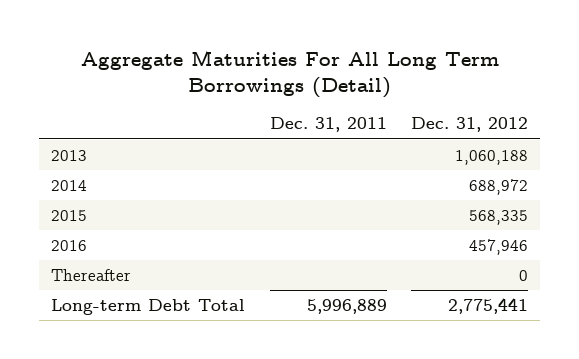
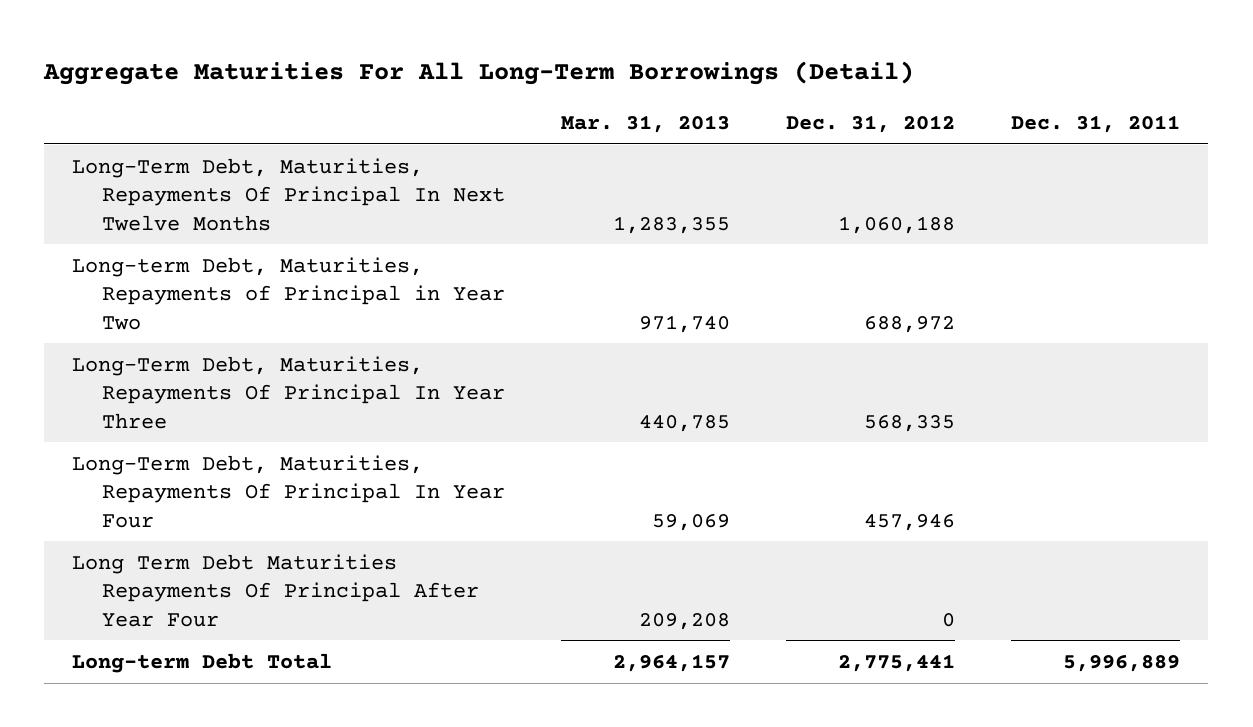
[80,49,499,98] Aggregate Maturities For All Long Term Borrowings (Detail) -> [43,60,915,85] Aggregate Maturities For All Long-Term Borrowings (Detail)
none -> [561,114,731,133] Mar. 31, 2013
[51,149,88,161] 2013 -> [72,157,506,231] Long-Term Debt, Maturities, Repayments Of Principal In Next Twelve Months
[51,179,88,191] 2014 -> [72,256,506,330] Long-term Debt, Maturities, Repayments of Principal in Year Two
[51,209,88,221] 2015 -> [72,355,506,429] Long-Term Debt, Maturities, Repayments Of Principal In Year Three
[51,239,88,251] 2016 -> [72,454,506,528] Long-Term Debt, Maturities, Repayments Of Principal In Year Four
[51,268,132,281] Thereafter -> [72,553,480,627] Long Term Debt Maturities Repayments Of Principal After Year Four

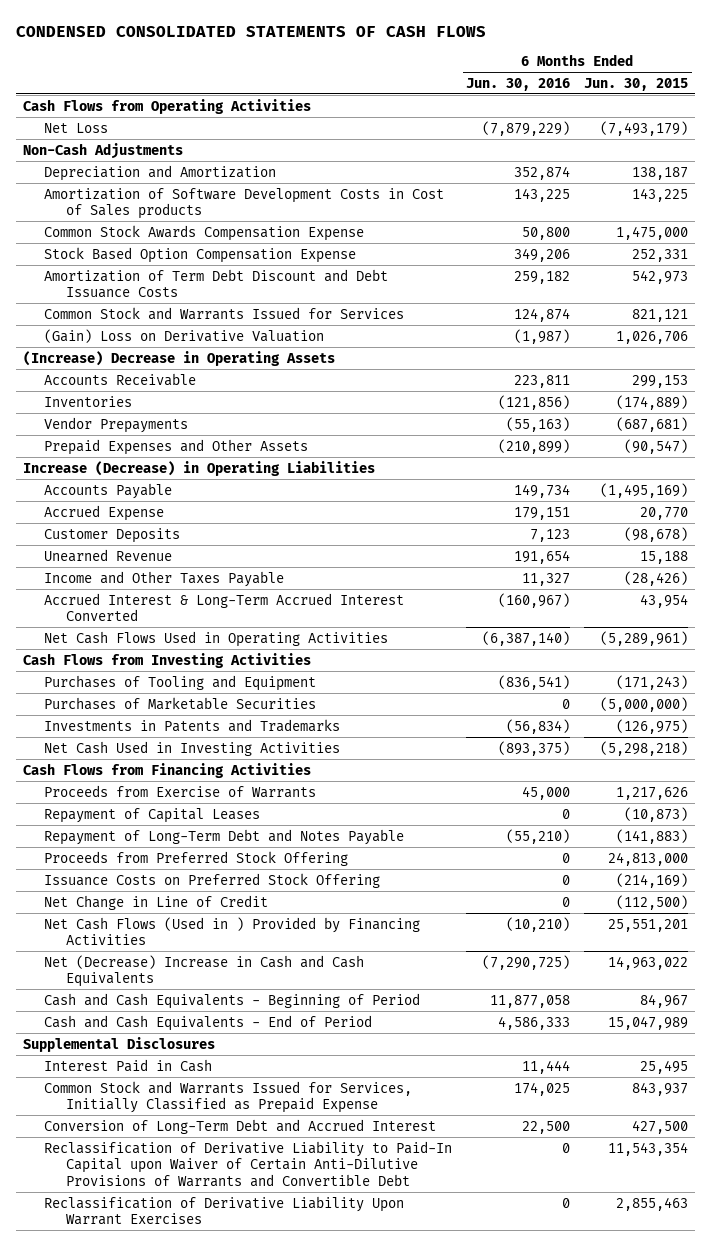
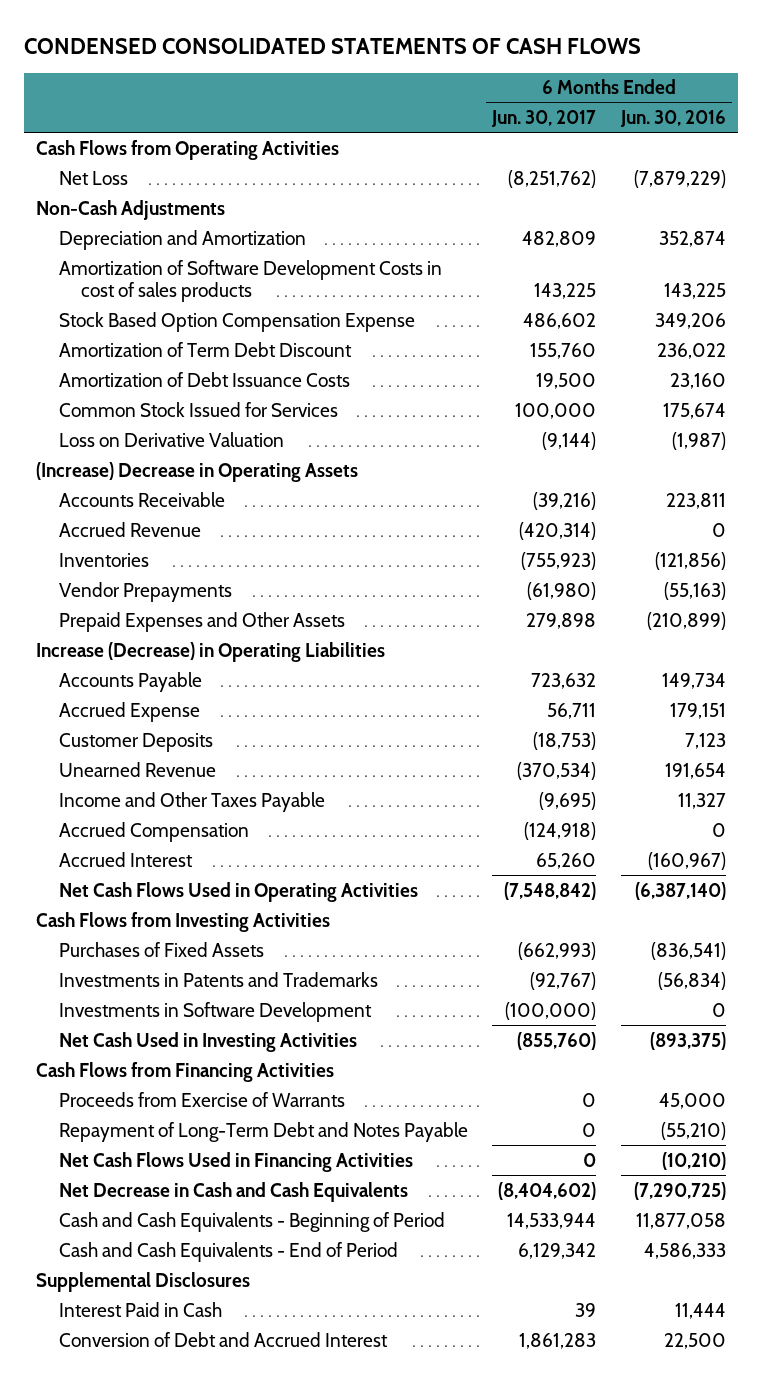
[584,77,689,91] Jun. 30, 2015 -> none
none -> [491,109,597,127] Jun. 30, 2017
[44,224,365,241] Common Stock Awards Compensation Expense -> none
[44,187,445,220] Amortization of Software Development Costs in Cost of Sales products -> [58,259,442,302] Amortization of Software Development Costs in cost of sales products
none -> [58,341,352,357] Amortization of Term Debt Discount
[44,268,389,299] Amortization of Term Debt Discount and Debt Issuance Costs -> [58,371,350,387] Amortization of Debt Issuance Costs
[514,270,571,284] 259,182 -> [669,372,726,389] 23,160
[44,306,405,320] Common Stock and Warrants Issued for Services -> [58,401,338,417] Common Stock Issued for Services
[514,307,571,322] 124,874 -> [662,402,726,419] 175,674
[44,328,325,343] (Gain) Loss on Derivative Valuation -> [58,431,284,447] Loss on Derivative Valuation
none -> [58,521,201,537] Accrued Revenue
none -> [58,821,249,842] Accrued Compensation
[44,592,405,622] Accrued Interest & Long-Term Accrued Interest Converted -> [58,851,193,867] Accrued Interest
[44,696,317,710] Purchases of Marketable Securities -> none
[44,674,317,691] Purchases of Tooling and Equipment -> [58,941,264,957] Purchases of Fixed Assets
none -> [58,1001,372,1022] Investments in Software Development
[44,807,261,823] Repayment of Capital Leases -> none
[44,850,349,866] Proceeds from Preferred Stock Offering -> none
[44,872,381,888] Issuance Costs on Preferred Stock Offering -> none
[44,894,269,910] Net Change in Line of Credit -> none
[44,916,421,946] Net Cash Flows (Used in ) Provided by Financing Activities -> [58,1151,413,1172] Net Cash Flows Used in Financing Activities
[44,954,365,988] Net (Decrease) Increase in Cash and Cash Equivalents -> [58,1181,408,1202] Net Decrease in Cash and Cash Equivalents
[44,1080,413,1114] Common Stock and Warrants Issued for Services, Initially Classified as Prepaid Expense -> none
[44,1140,453,1187] Reclassification of Derivative Liability to Paid-In Capital upon Waiver of Certain Anti-Dilutive Provisions of Warrants and Convertible Debt -> none
[44,1195,405,1226] Reclassification of Derivative Liability Upon Warrant Exercises -> none
[44,1118,437,1134] Conversion of Long-Term Debt and Accrued Interest -> [58,1331,388,1347] Conversion of Debt and Accrued Interest

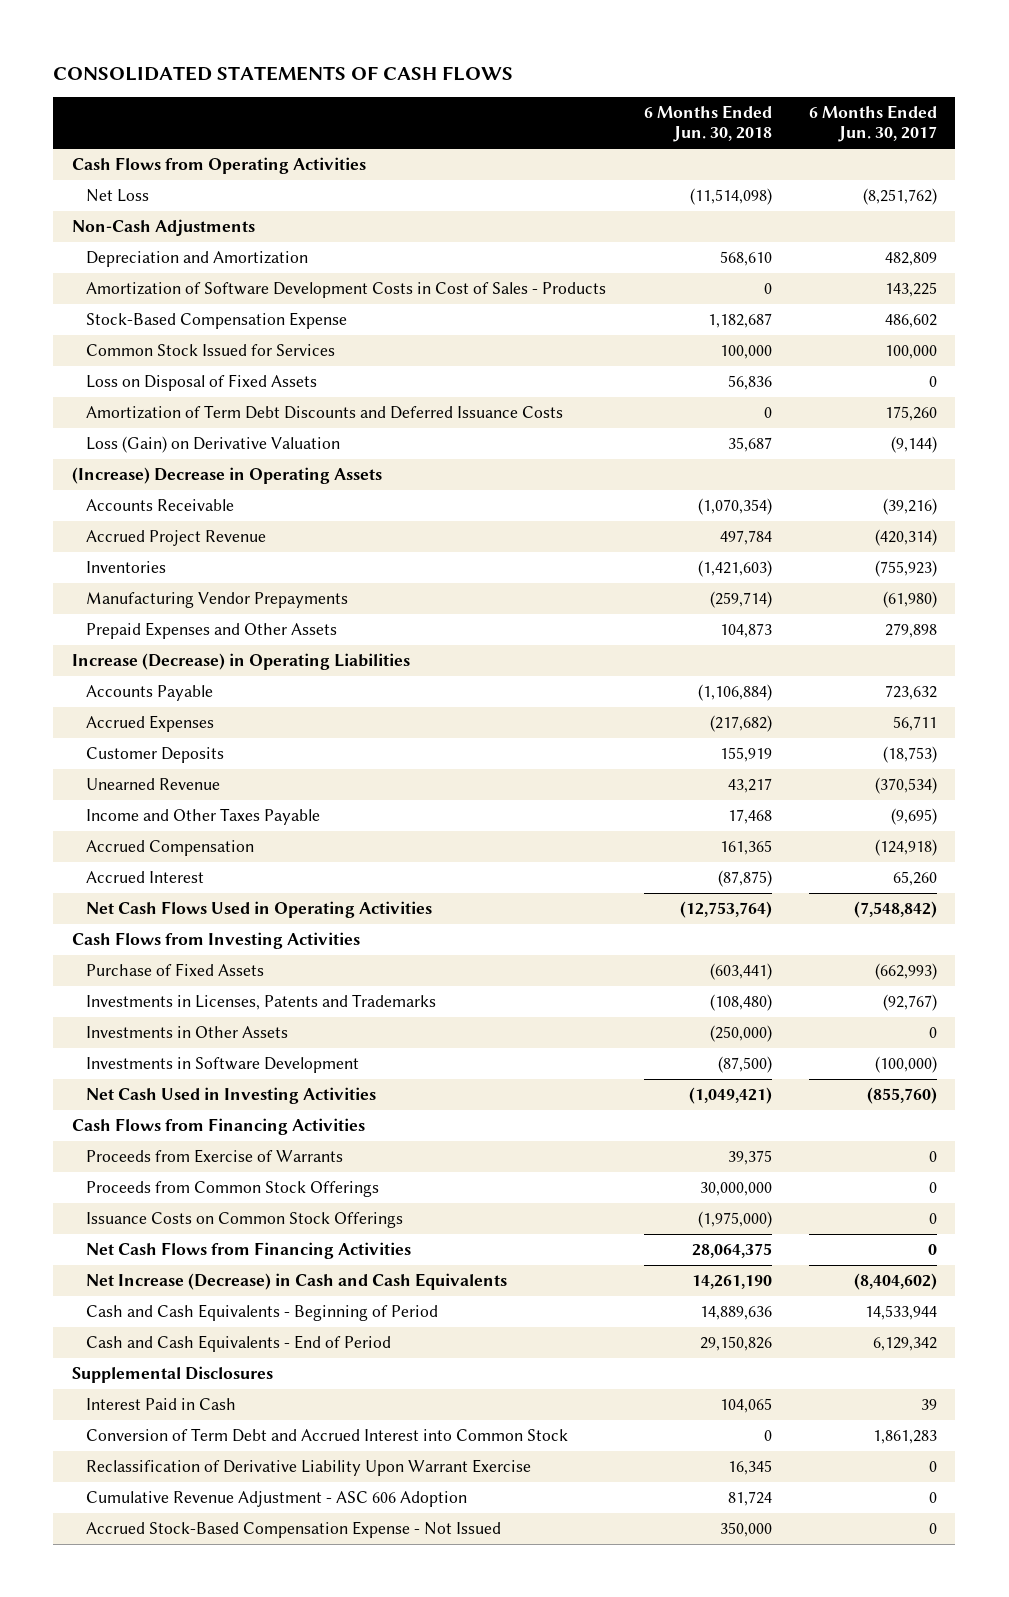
[24,37,642,54] CONDENSED CONSOLIDATED STATEMENTS OF CASH FLOWS -> [53,65,514,81] CONSOLIDATED STATEMENTS OF CASH FLOWS
[619,109,726,127] Jun. 30, 2016 -> none
none -> [643,105,772,143] 6 Months Ended Jun. 30, 2018
[58,341,352,357] Amortization of Term Debt Discount -> none
[58,371,350,387] Amortization of Debt Issuance Costs -> none
[58,259,442,302] Amortization of Software Development Costs in cost of sales products -> [86,282,607,299] Amortization of Software Development Costs in Cost of Sales - Products
[58,311,415,332] Stock Based Option Compensation Expense -> [86,312,348,330] Stock-Based Compensation Expense
none -> [86,374,318,392] Loss on Disposal of Fixed Assets
none -> [86,405,564,420] Amortization of Term Debt Discounts and Deferred Issuance Costs
[58,431,284,447] Loss on Derivative Valuation -> [86,436,341,454] Loss (Gain) on Derivative Valuation
[58,521,201,537] Accrued Revenue -> [86,530,267,547] Accrued Project Revenue
[58,581,232,602] Vendor Prepayments -> [86,592,349,609] Manufacturing Vendor Prepayments
[58,701,200,722] Accrued Expense -> [86,715,215,733] Accrued Expenses
[58,941,264,957] Purchases of Fixed Assets -> [86,963,265,977] Purchase of Fixed Assets
[58,971,378,987] Investments in Patents and Trademarks -> [86,994,437,1011] Investments in Licenses, Patents and Trademarks
none -> [86,1026,289,1039] Investments in Other Assets
[58,1121,468,1142] Repayment of Long-Term Debt and Notes Payable -> none
none -> [86,1181,380,1198] Proceeds from Common Stock Offerings
none -> [86,1212,404,1229] Issuance Costs on Common Stock Offerings
[58,1151,413,1172] Net Cash Flows Used in Financing Activities -> [86,1242,412,1260] Net Cash Flows from Financing Activities
[58,1181,408,1202] Net Decrease in Cash and Cash Equivalents -> [86,1273,508,1291] Net Increase (Decrease) in Cash and Cash Equivalents
[58,1331,388,1347] Conversion of Debt and Accrued Interest -> [86,1428,569,1443] Conversion of Term Debt and Accrued Interest into Common Stock
none -> [86,1459,532,1477] Reclassification of Derivative Liability Upon Warrant Exercise
none -> [86,1491,468,1508] Cumulative Revenue Adjustment - ASC 606 Adoption
none -> [86,1521,502,1539] Accrued Stock-Based Compensation Expense - Not Issued

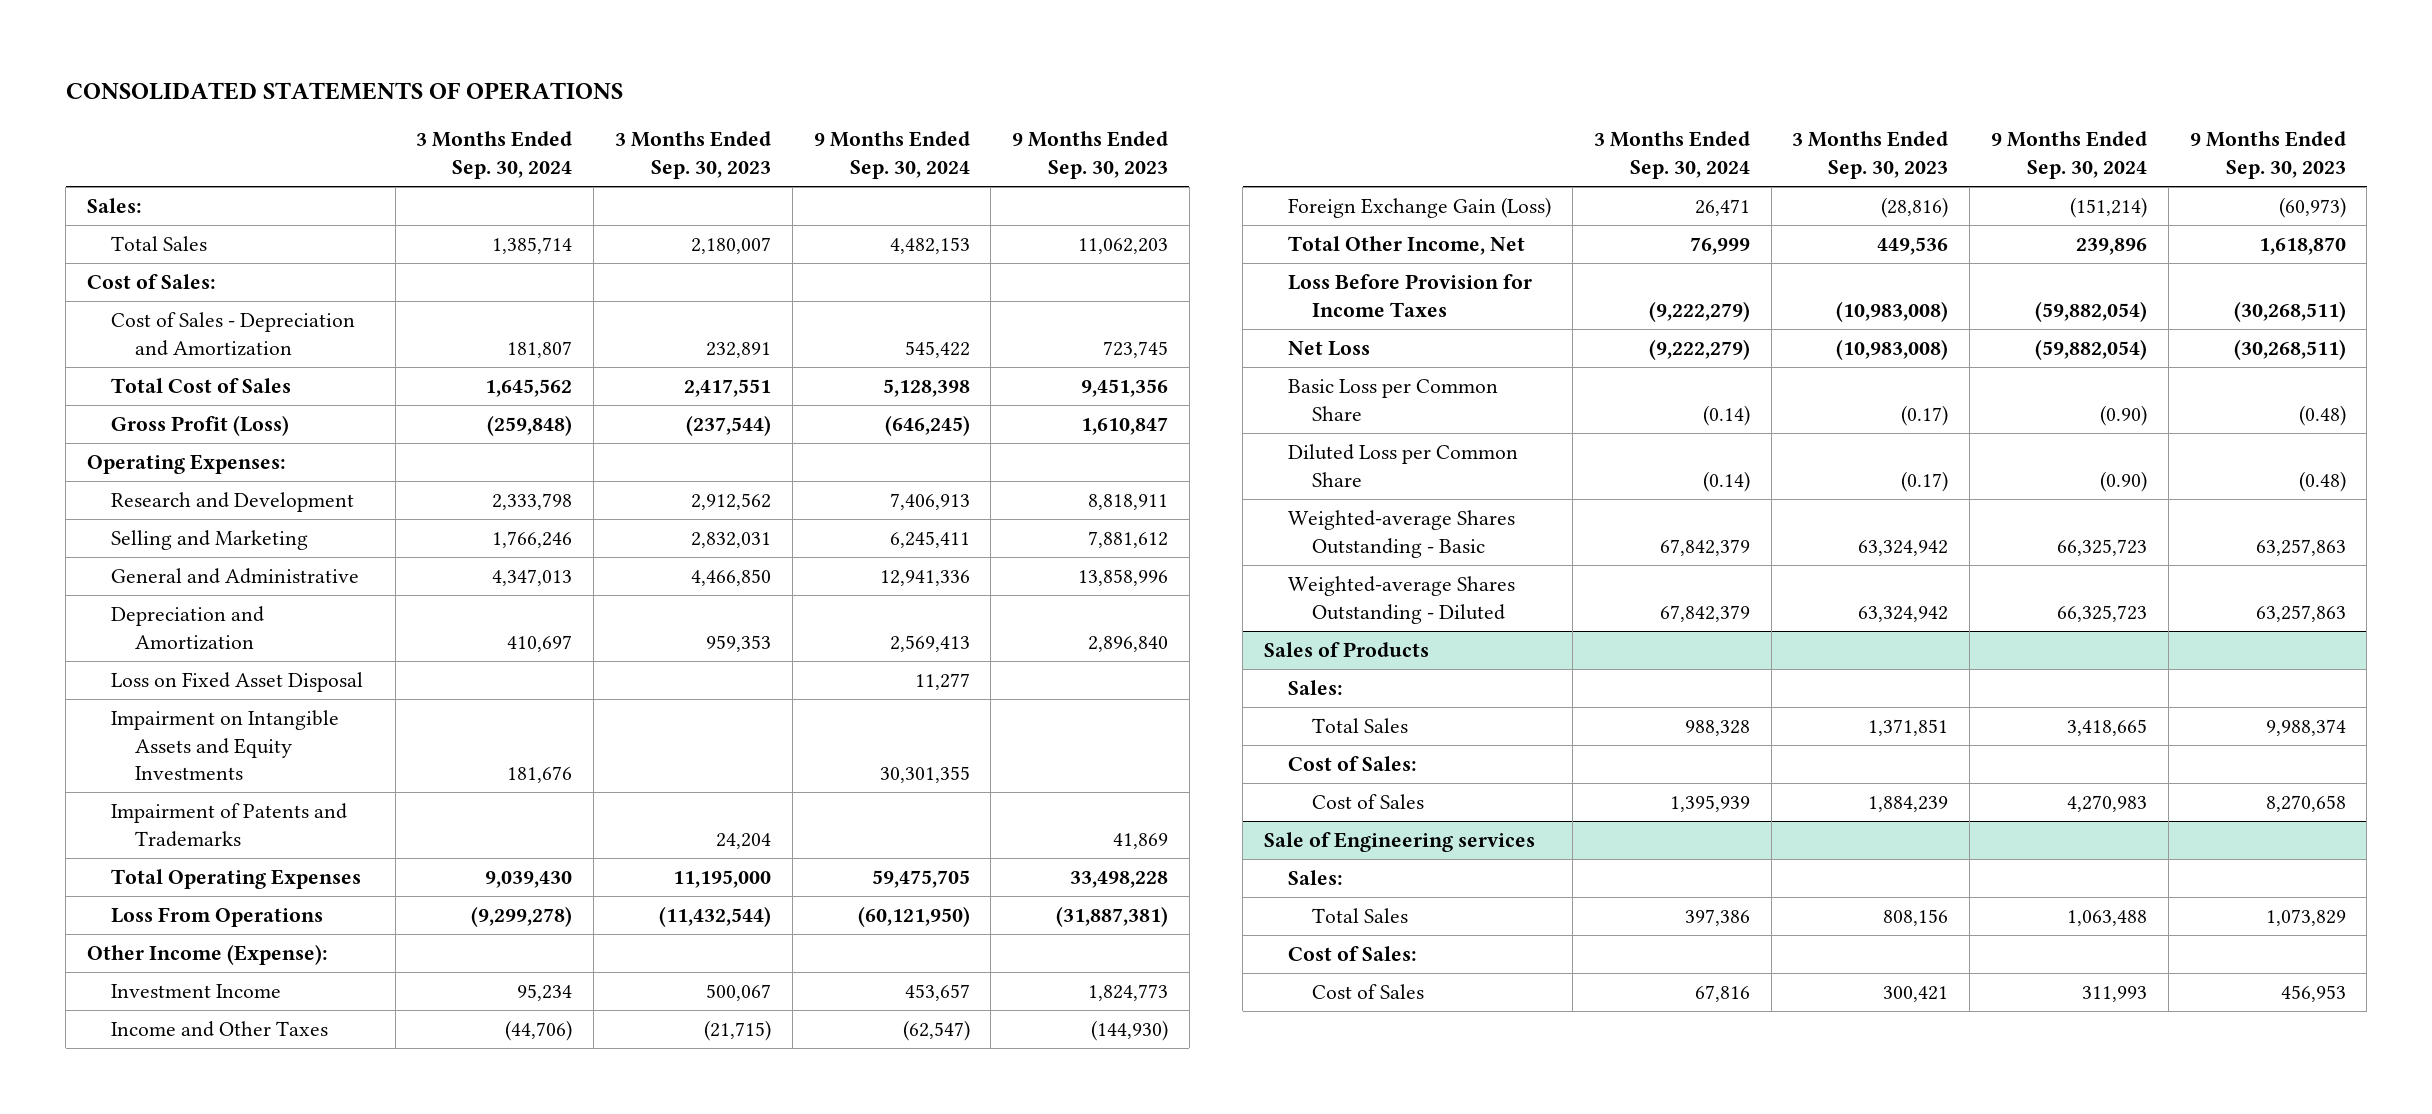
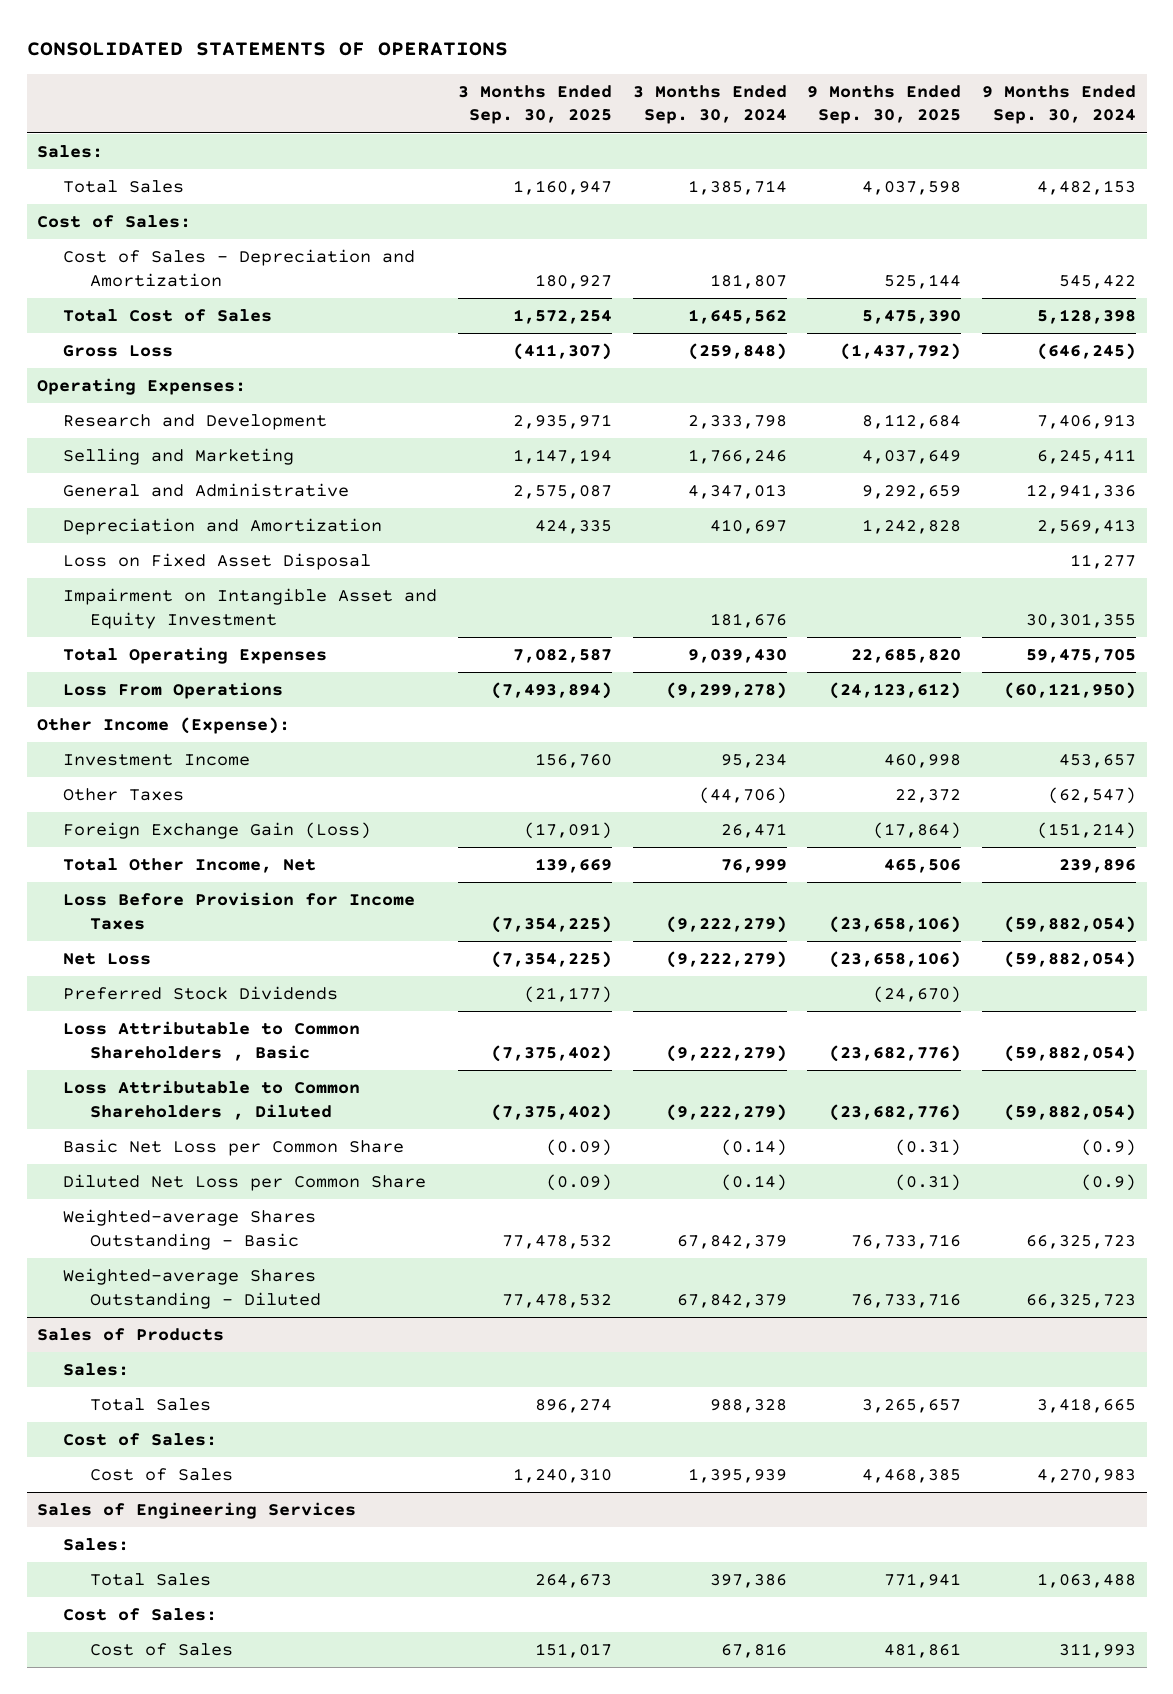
[614,131,771,179] 3 Months Ended Sep. 30, 2023 -> none
[1012,131,1169,179] 9 Months Ended Sep. 30, 2023 -> none
none -> [457,84,612,125] 3 Months Ended Sep. 30, 2025
none -> [807,84,962,125] 9 Months Ended Sep. 30, 2025
[110,415,289,437] Gross Profit (Loss) -> [63,345,174,358] Gross Loss
[110,803,347,847] Impairment of Patents and Trademarks -> none
[110,710,339,781] Impairment on Intangible Assets and Equity Investments -> [63,588,438,629] Impairment on Intangible Asset and Equity Investment
[110,1021,328,1038] Income and Other Taxes -> [63,788,185,802] Other Taxes
none -> [63,986,339,1001] Preferred Stock Dividends
none -> [63,1021,361,1061] Loss Attributable to Common Shareholders , Basic
none -> [63,1080,361,1120] Loss Attributable to Common Shareholders , Diluted
[1288,379,1499,421] Basic Loss per Common Share -> [63,1139,405,1157] Basic Net Loss per Common Share
[2099,404,2147,426] (0.90) -> [1081,1139,1137,1157] (0.9)
[1288,444,1519,487] Diluted Loss per Common Share -> [63,1174,427,1192] Diluted Net Loss per Common Share
[2099,470,2147,492] (0.90) -> [1081,1174,1137,1192] (0.9)
[1264,832,1536,853] Sale of Engineering services -> [36,1502,356,1520] Sales of Engineering Services

